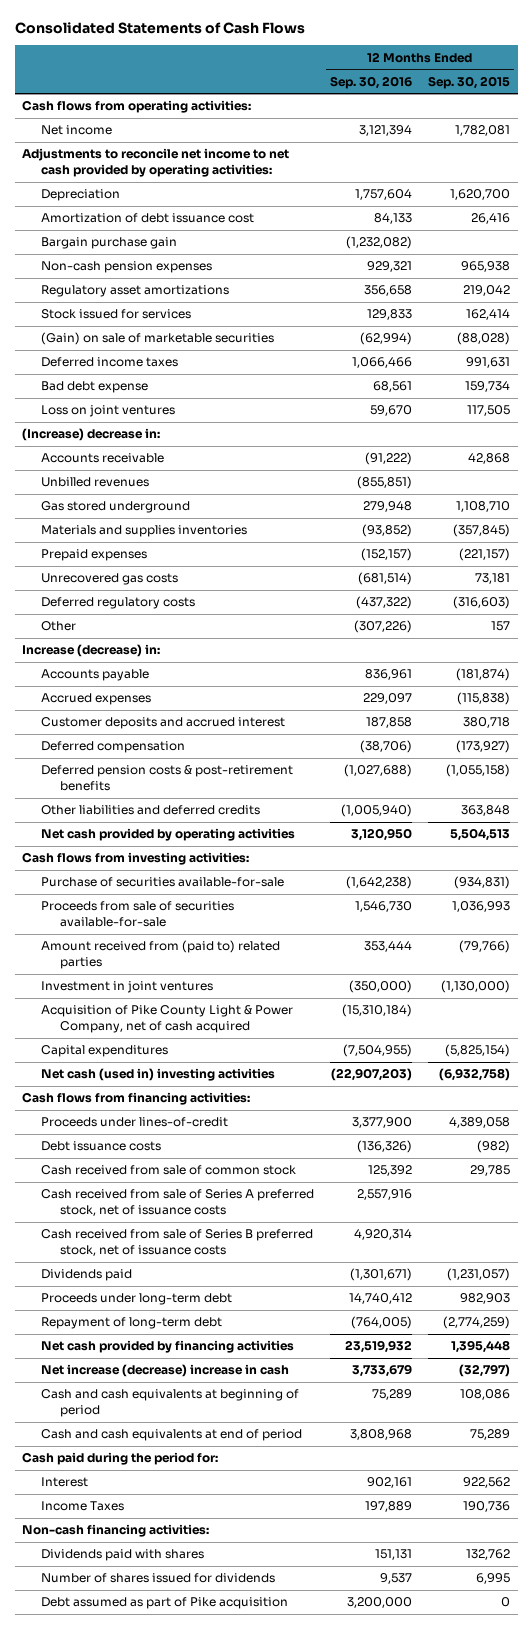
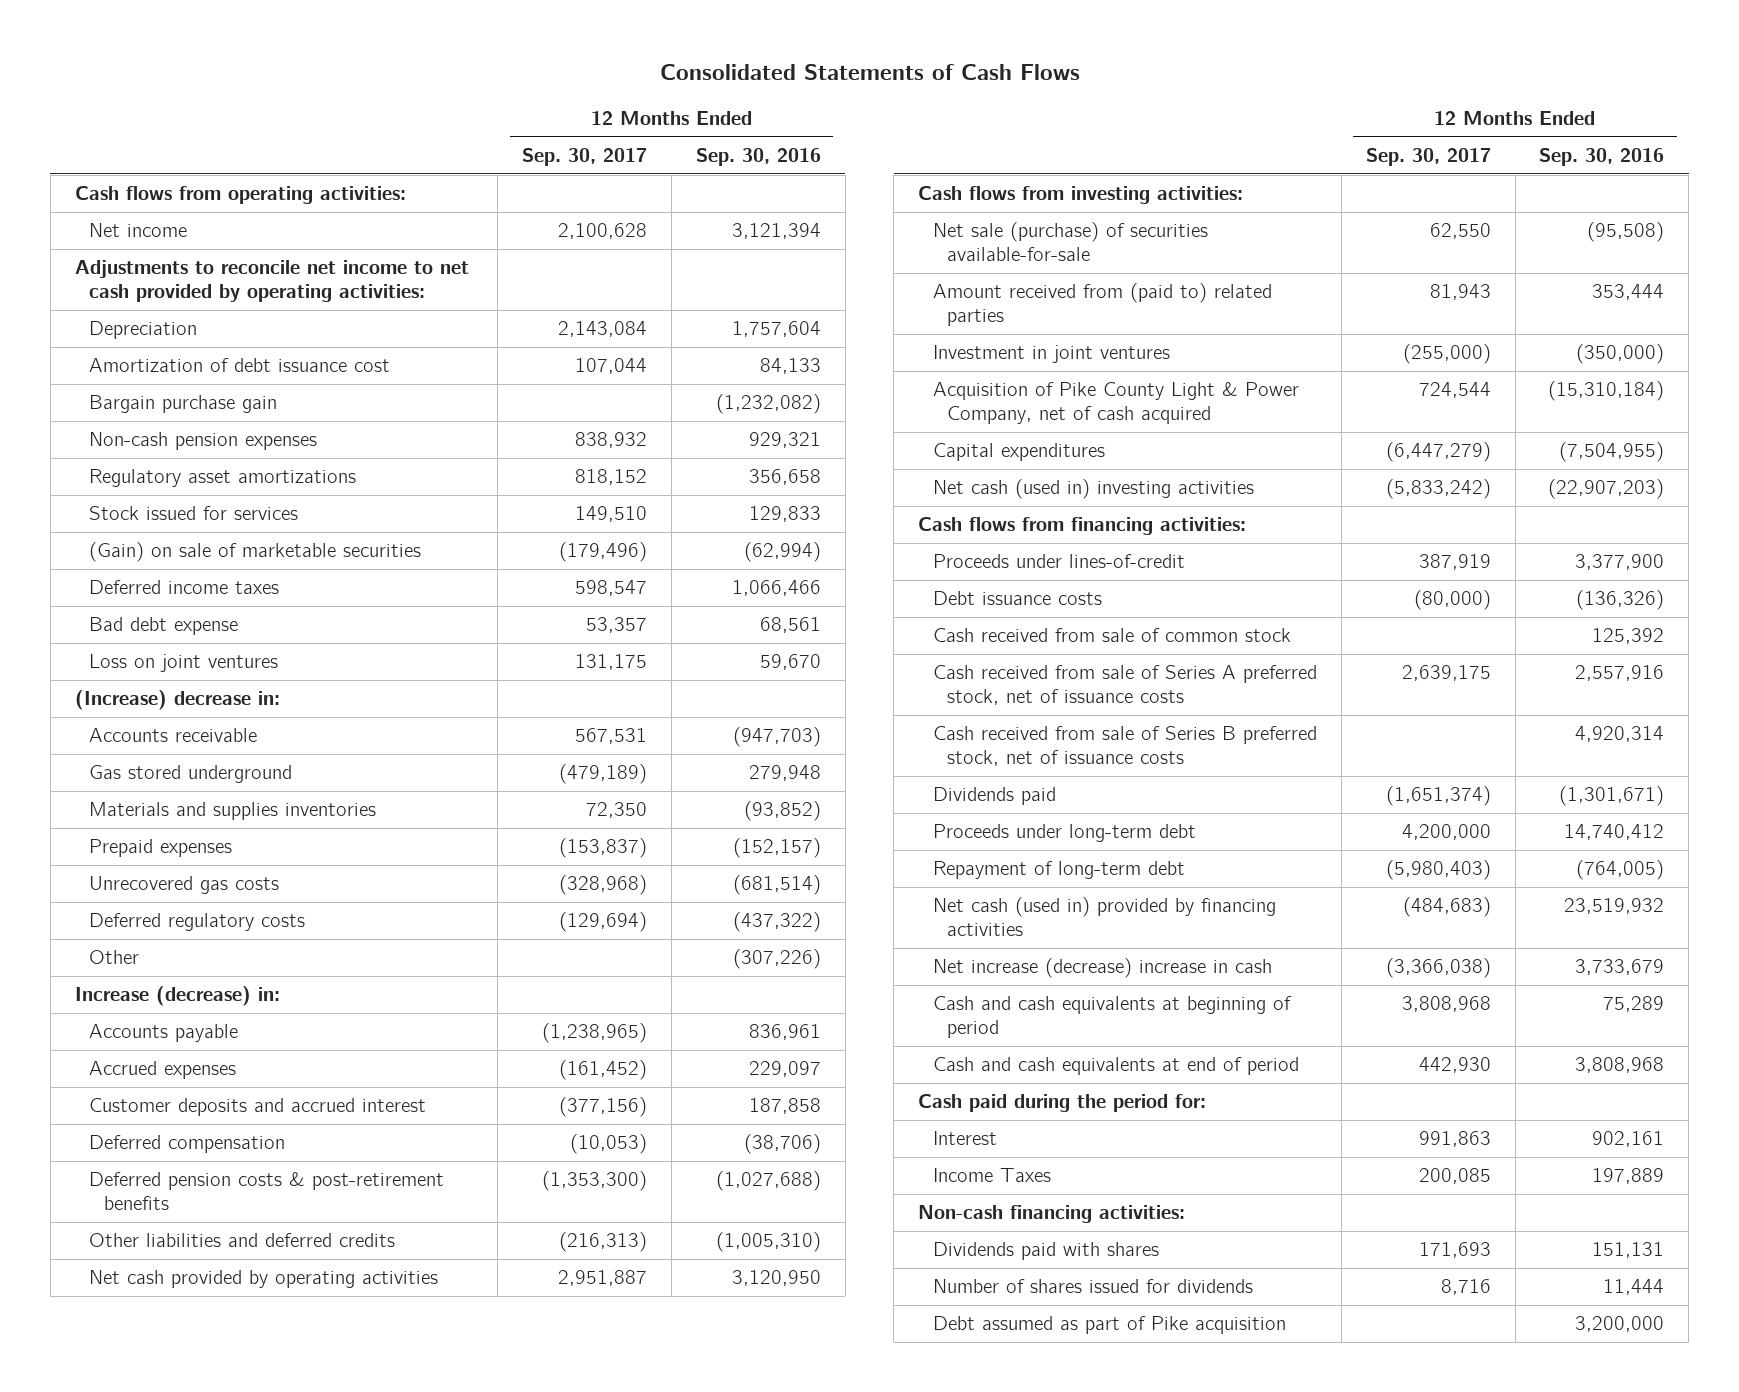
[427,75,510,89] Sep. 30, 2015 -> none
none -> [522,148,648,167] Sep. 30, 2017
[41,477,150,488] Unbilled revenues -> none
[364,452,412,466] (91,222) -> [733,727,822,748] (947,703)
[340,804,412,818] (1,005,940) -> [716,1232,822,1253] (1,005,310)
[41,901,235,927] Proceeds from sale of securities available-for-sale -> none
[41,877,285,888] Purchase of securities available-for-sale -> [932,222,1208,261] Net sale (purchase) of securities available-for-sale
[345,876,412,890] (1,642,238) -> [1587,222,1665,243] (95,508)
[41,1340,295,1354] Net cash provided by financing activities -> [932,897,1276,936] Net cash (used in) provided by financing activities
[379,1573,412,1585] 9,537 -> [1603,1279,1665,1296] 11,444

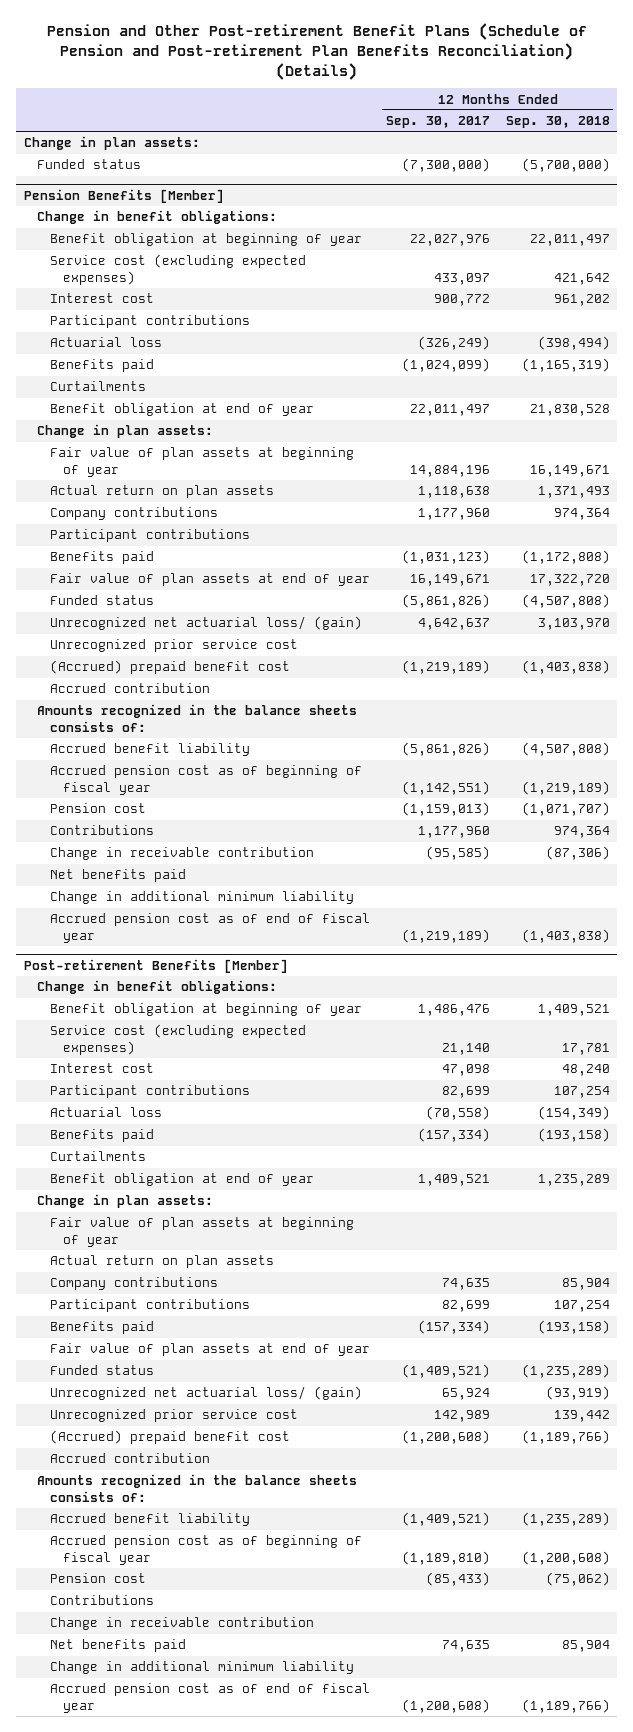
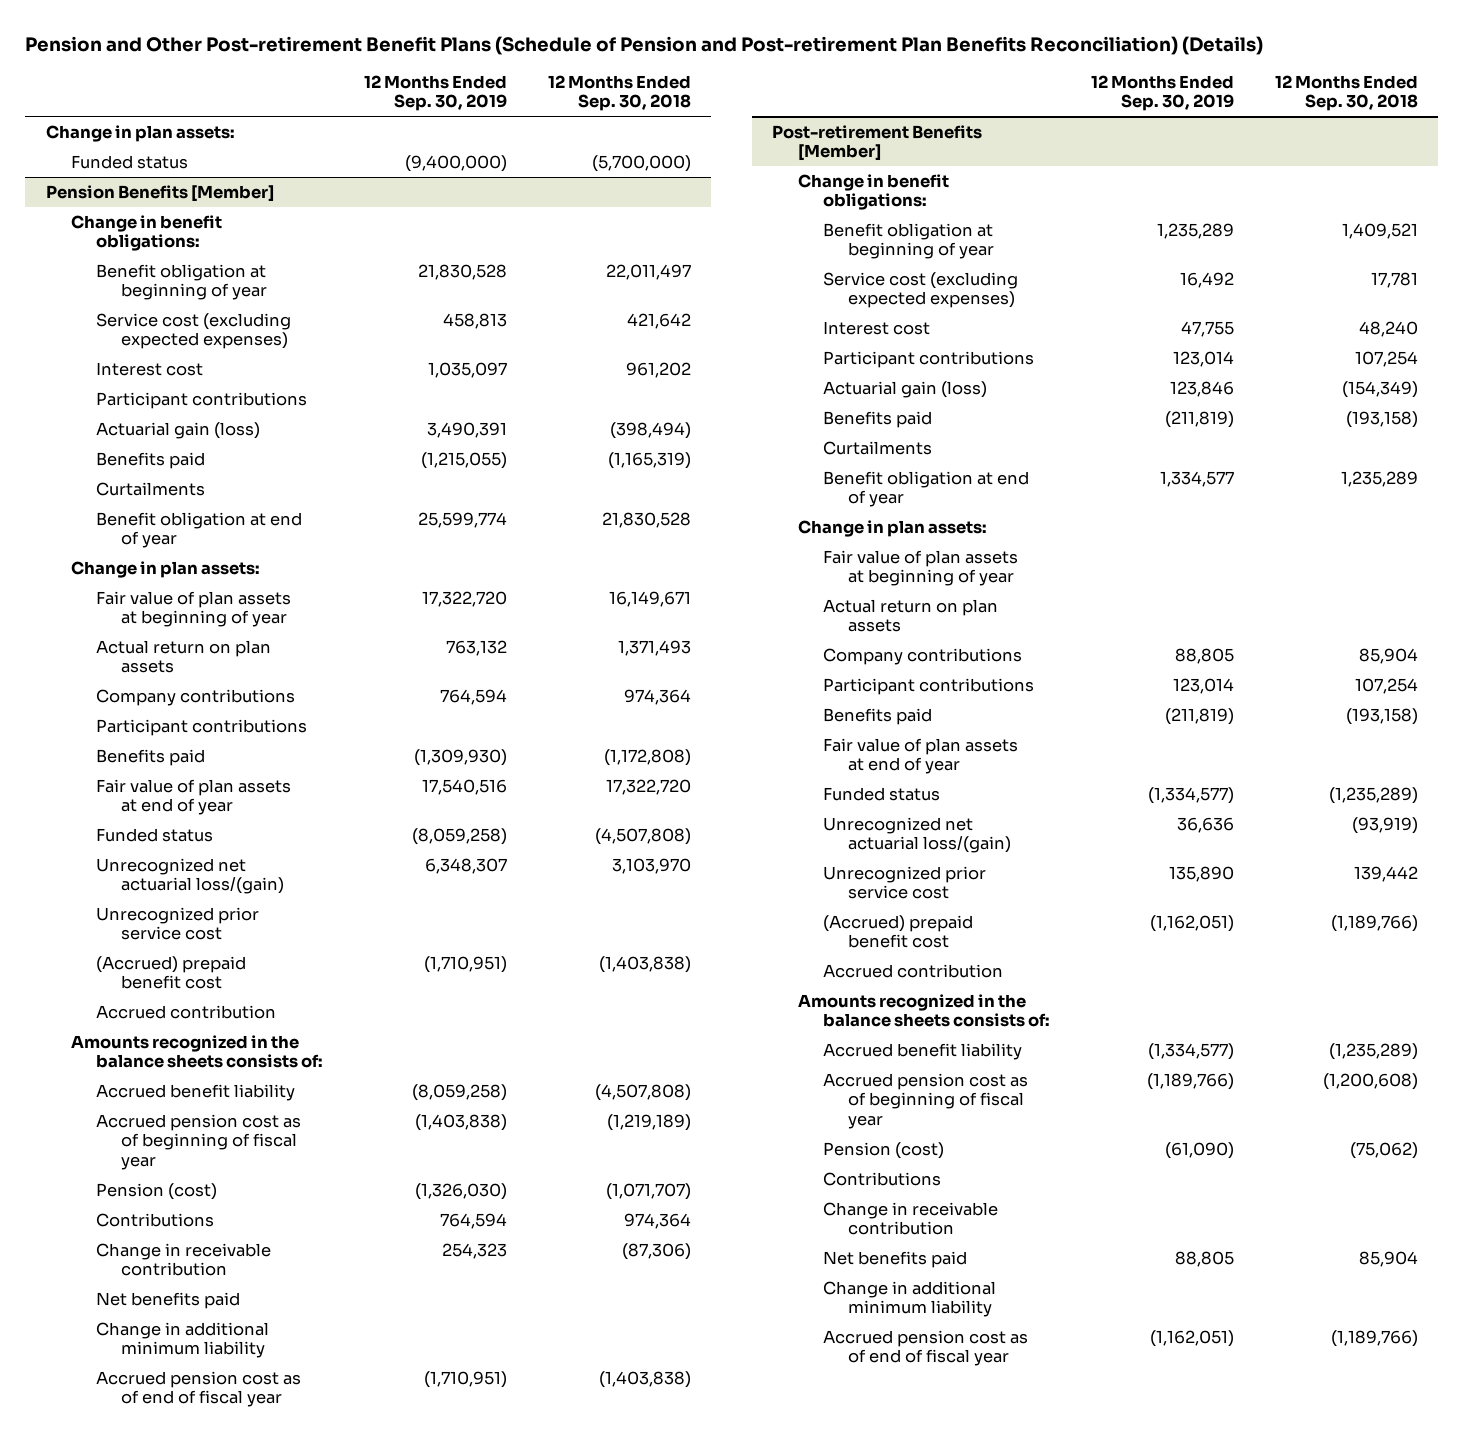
[385,116,490,129] Sep. 30, 2017 -> none
none -> [363,74,507,112] 12 Months Ended Sep. 30, 2019
[50,337,163,348] Actuarial loss -> [95,421,260,439] Actuarial gain (loss)
[50,616,363,631] Unrecognized net actuarial loss/ (gain) -> [95,857,284,895] Unrecognized net actuarial loss/(gain)
[50,803,147,814] Pension cost -> [95,1182,217,1200] Pension (cost)
[50,1107,163,1118] Actuarial loss -> [822,380,987,398] Actuarial gain (loss)
[50,1386,363,1401] Unrecognized net actuarial loss/ (gain) -> [822,816,1011,854] Unrecognized net actuarial loss/(gain)
[50,1573,147,1584] Pension cost -> [822,1141,944,1159] Pension (cost)

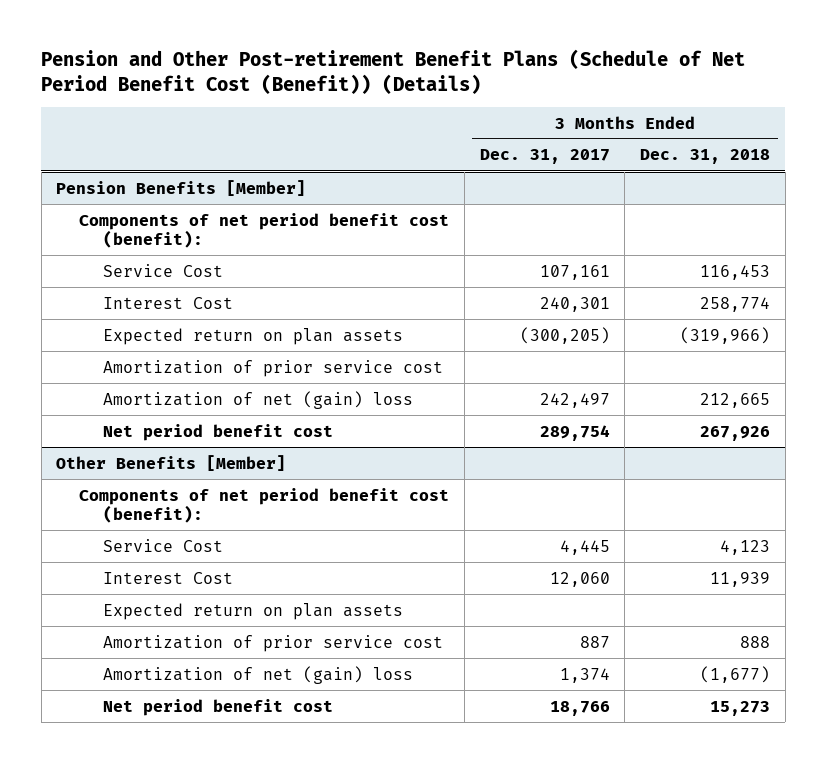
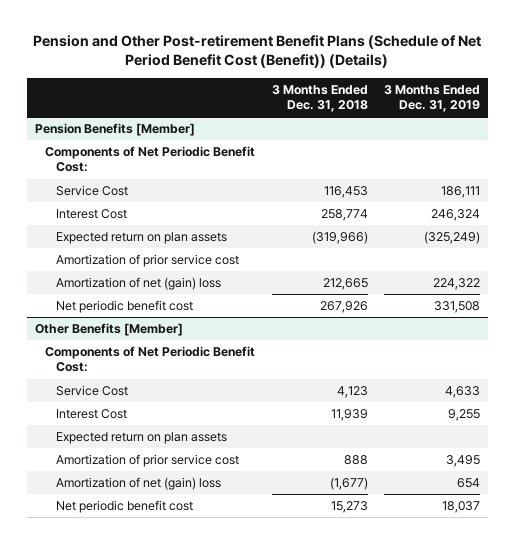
[479,149,610,165] Dec. 31, 2017 -> none
none -> [383,84,480,113] 3 Months Ended Dec. 31, 2019
[79,212,450,248] Components of net period benefit cost (benefit): -> [45,145,256,173] Components of Net Periodic Benefit Cost:
[102,423,333,441] Net period benefit cost -> [56,299,194,313] Net periodic benefit cost
[79,487,450,523] Components of net period benefit cost (benefit): -> [45,345,256,373] Components of Net Periodic Benefit Cost:
[102,698,333,716] Net period benefit cost -> [56,499,194,513] Net periodic benefit cost

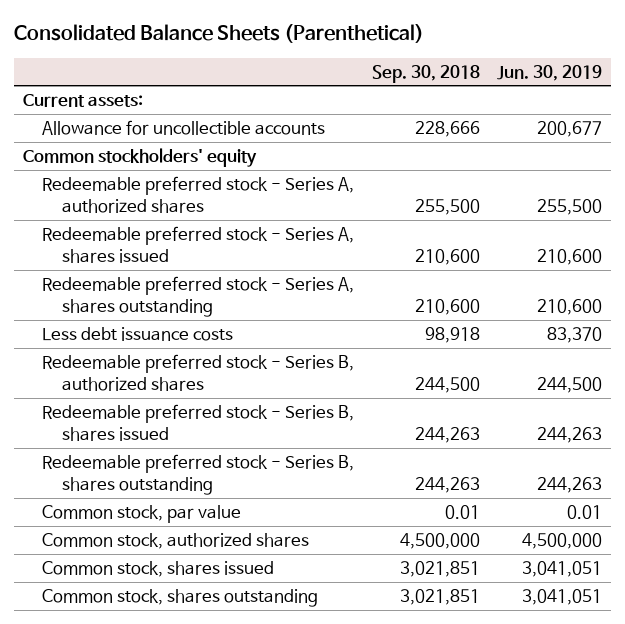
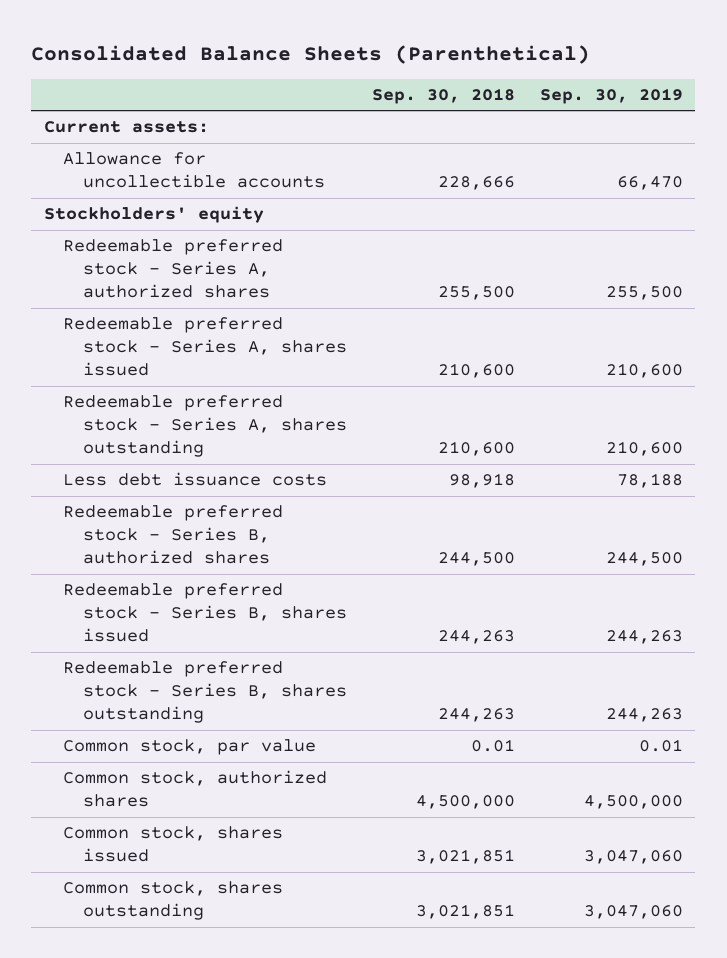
[497,64,603,81] Jun. 30, 2019 -> none
none -> [539,87,683,104] Sep. 30, 2019
[22,148,257,168] Common stockholders' equity -> [43,206,264,224] Stockholders' equity

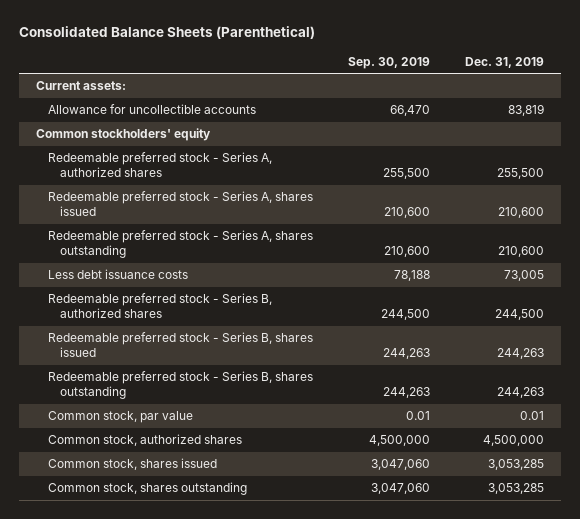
[372,87,516,104] Sep. 30, 2018 -> none
none -> [464,56,544,68] Dec. 31, 2019
[43,206,264,224] Stockholders' equity -> [36,128,212,142] Common stockholders' equity

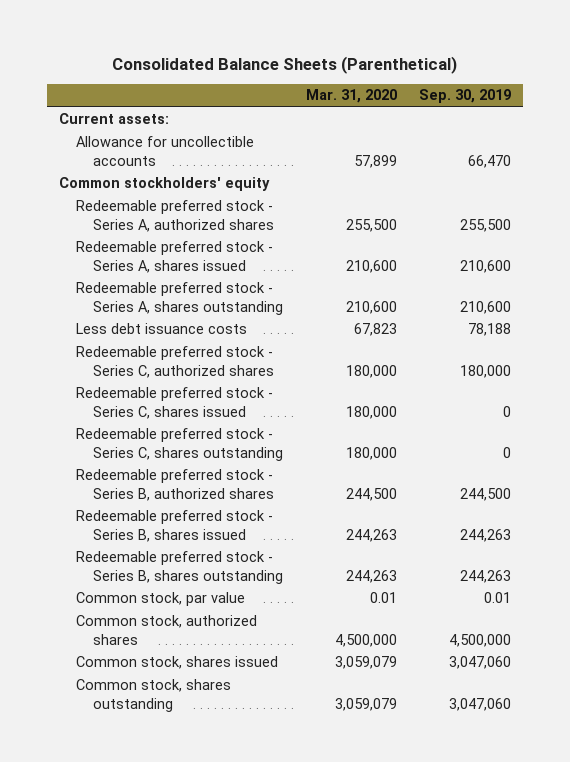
[464,56,544,68] Dec. 31, 2019 -> none
none -> [305,89,397,104] Mar. 31, 2020
none -> [75,346,275,378] Redeemable preferred stock - Series C, authorized shares
none -> [75,387,273,419] Redeemable preferred stock - Series C, shares issued
none -> [75,428,284,461] Redeemable preferred stock - Series C, shares outstanding

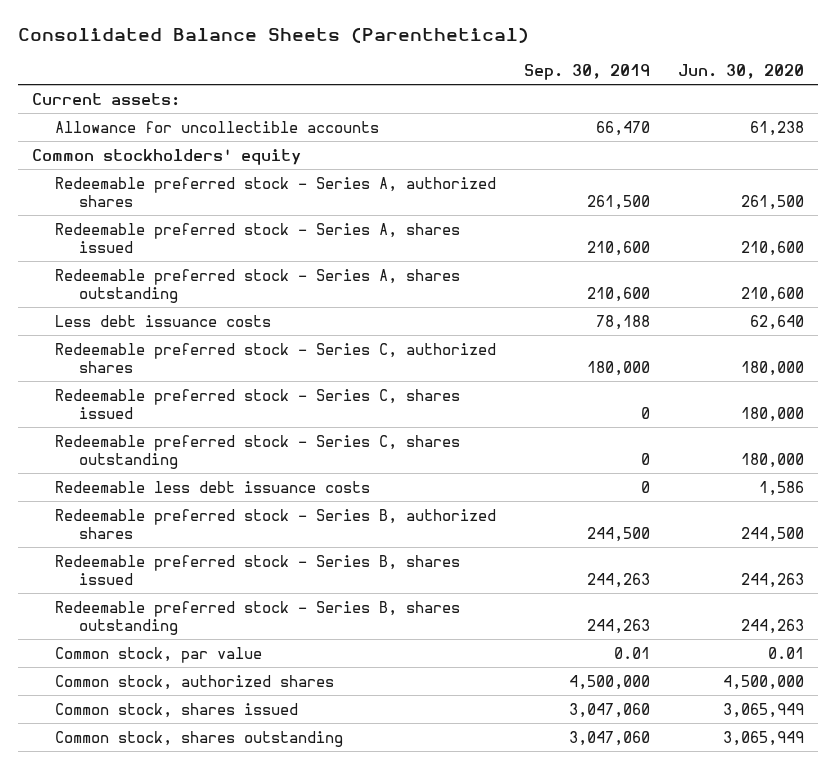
[305,89,397,104] Mar. 31, 2020 -> none
none -> [678,63,805,79] Jun. 30, 2020
[460,218,512,232] 255,500 -> [587,195,651,211] 261,500
none -> [55,480,371,493] Redeemable less debt issuance costs

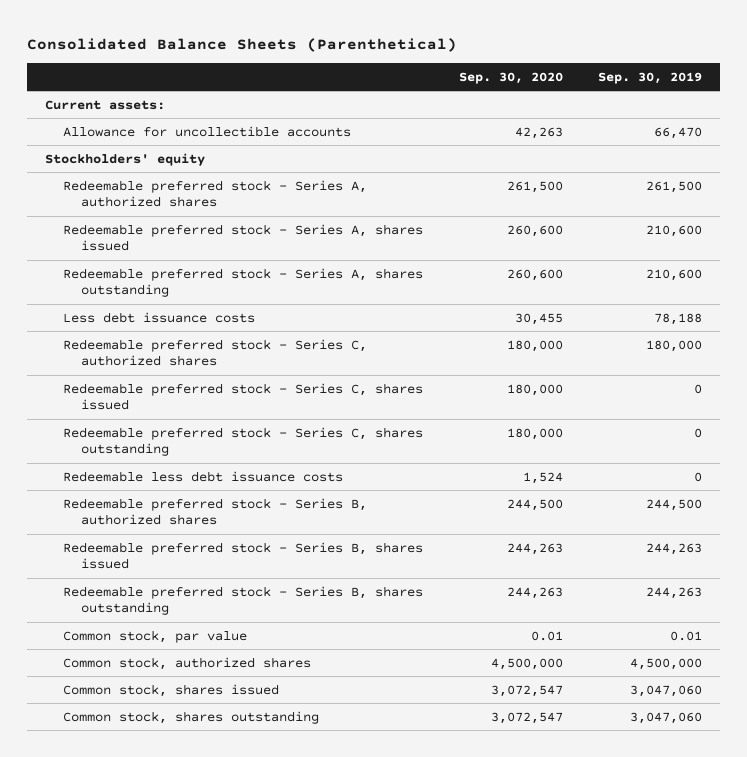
[678,63,805,79] Jun. 30, 2020 -> none
none -> [458,71,563,84] Sep. 30, 2020
[31,148,301,165] Common stockholders' equity -> [44,152,205,166] Stockholders' equity

